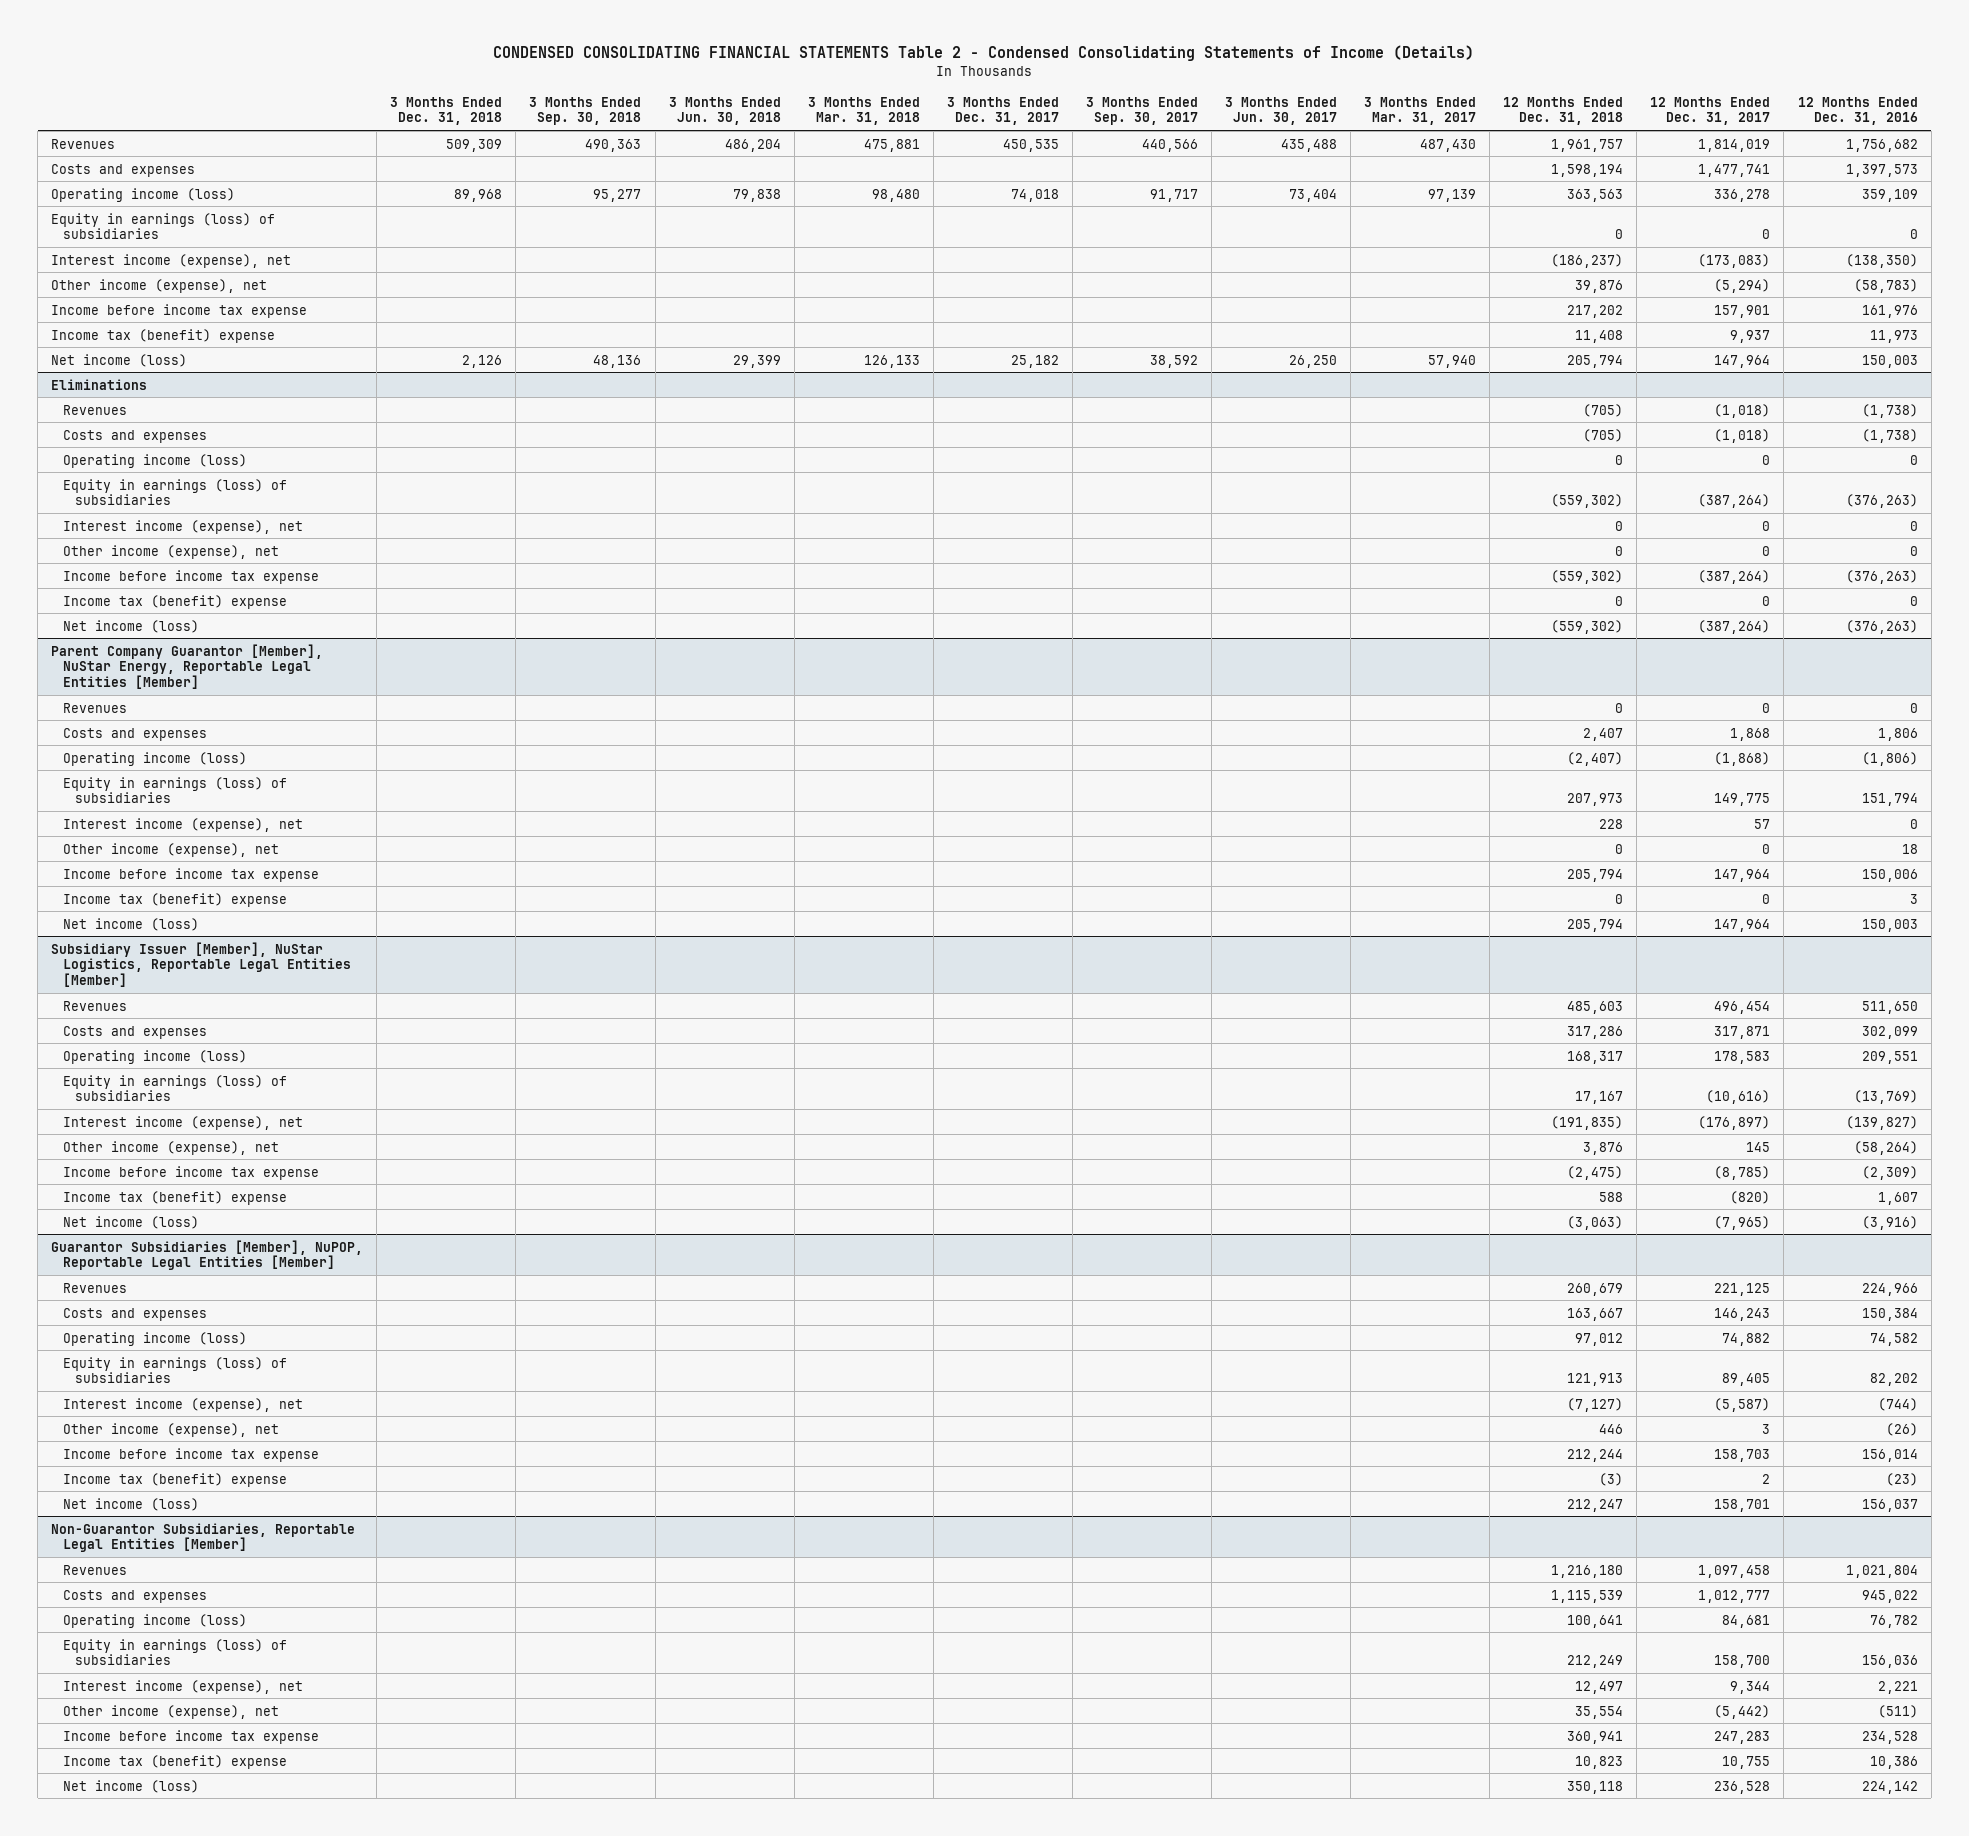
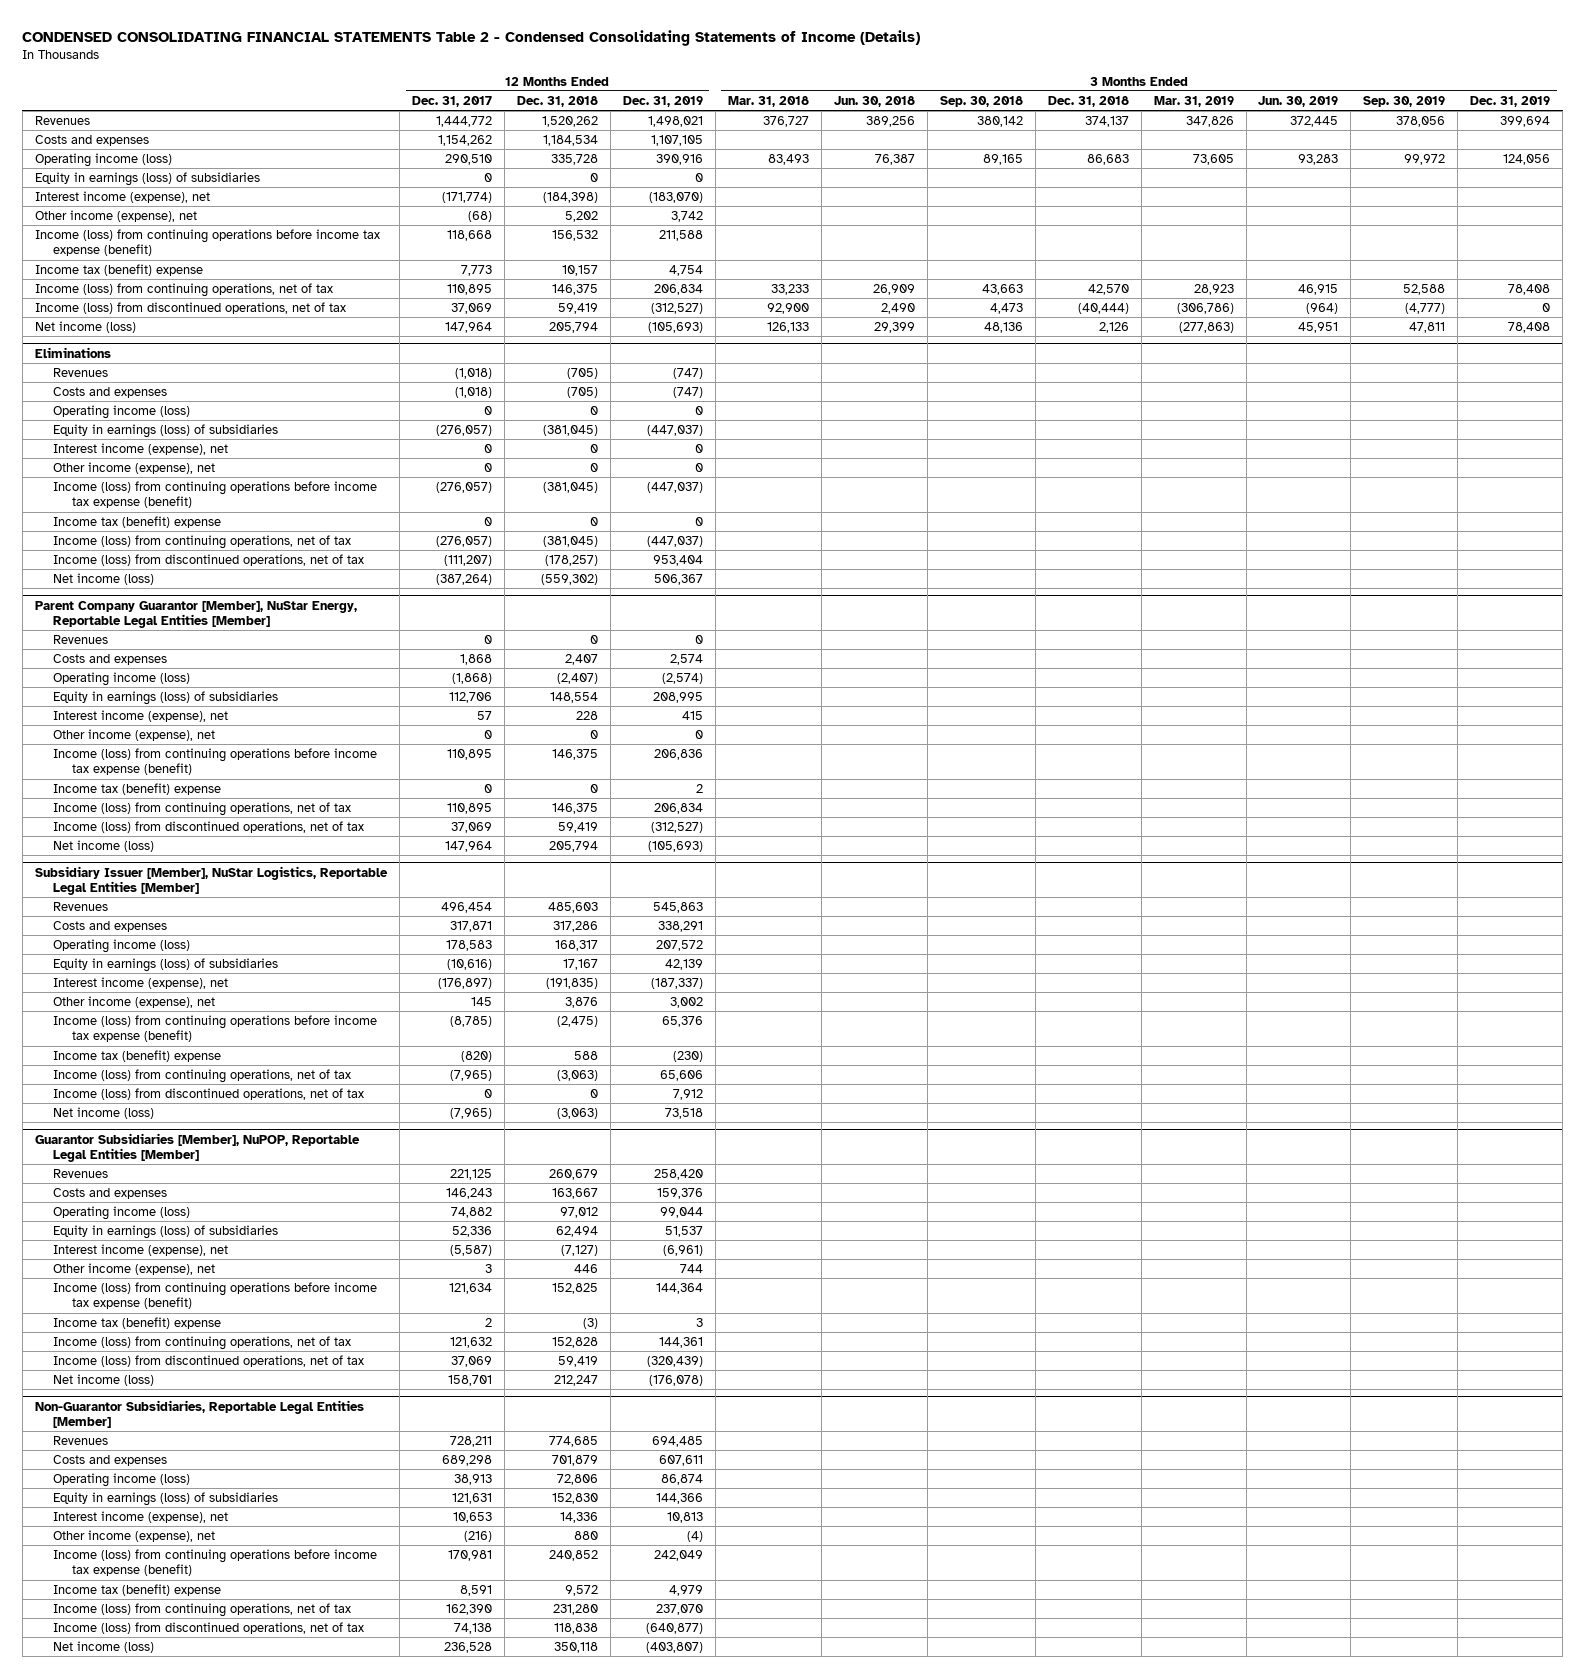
[946,96,1059,126] 3 Months Ended Dec. 31, 2017 -> none
[1085,96,1198,126] 3 Months Ended Sep. 30, 2017 -> none
[1225,96,1338,126] 3 Months Ended Jun. 30, 2017 -> none
[1364,96,1477,126] 3 Months Ended Mar. 31, 2017 -> none
[1797,96,1918,126] 12 Months Ended Dec. 31, 2016 -> none
none -> [622,95,703,107] Dec. 31, 2019
none -> [1153,95,1234,107] Mar. 31, 2019
none -> [1258,95,1339,107] Jun. 30, 2019
none -> [1363,95,1446,107] Sep. 30, 2019
none -> [1470,95,1551,107] Dec. 31, 2019
[446,138,503,152] 509,309 -> [1084,115,1129,127] 374,137
[585,138,642,152] 490,363 -> [976,115,1023,127] 380,142
[724,138,781,152] 486,204 -> [865,115,915,127] 389,256
[863,138,920,152] 475,881 -> [762,115,809,127] 376,727
[1551,138,1624,152] 1,961,757 -> [541,115,598,127] 1,520,262
[1698,138,1771,152] 1,814,019 -> [435,115,492,127] 1,444,772
[1551,163,1624,177] 1,598,194 -> [542,134,598,146] 1,184,534
[1698,163,1771,177] 1,477,741 -> [437,134,492,146] 1,154,262
[454,188,503,202] 89,968 -> [1086,153,1129,165] 86,683
[593,188,642,202] 95,277 -> [982,153,1023,165] 89,165
[732,188,781,202] 79,838 -> [874,153,915,165] 76,387
[871,188,920,202] 98,480 -> [767,153,809,165] 83,493
[1567,188,1624,202] 363,563 -> [550,153,598,165] 335,728
[1714,188,1771,202] 336,278 -> [444,153,492,165] 290,510
[51,303,308,318] Income before income tax expense -> none
[1551,253,1624,268] (186,237) -> [542,191,598,203] (184,398)
[1698,253,1771,268] (173,083) -> [441,191,492,203] (171,774)
[1575,279,1624,293] 39,876 -> [564,210,598,222] 5,202
[1714,278,1771,293] (5,294) -> [467,210,492,222] (68)
none -> [34,228,380,257] Income (loss) from continuing operations before income tax expense (benefit)
[1575,329,1624,343] 11,408 -> [561,264,598,276] 10,157
[1730,329,1771,343] 9,937 -> [460,264,492,276] 7,773
none -> [34,282,333,297] Income (loss) from continuing operations, net of tax
none -> [34,301,346,314] Income (loss) from discontinued operations, net of tax
[1551,494,1624,509] (559,302) -> [542,424,598,436] (381,045)
[1698,494,1771,509] (387,264) -> [435,424,492,436] (276,057)
[63,569,320,584] Income before income tax expense -> none
none -> [53,480,378,509] Income (loss) from continuing operations before income tax expense (benefit)
none -> [53,534,352,549] Income (loss) from continuing operations, net of tax
none -> [53,553,365,566] Income (loss) from discontinued operations, net of tax
[1567,793,1624,807] 207,973 -> [549,691,598,703] 148,554
[1714,793,1771,807] 149,775 -> [448,691,492,703] 112,706
[63,867,320,882] Income before income tax expense -> none
none -> [53,747,378,776] Income (loss) from continuing operations before income tax expense (benefit)
none -> [53,801,352,816] Income (loss) from continuing operations, net of tax
none -> [53,820,365,833] Income (loss) from discontinued operations, net of tax
[63,1165,320,1180] Income before income tax expense -> [53,1014,378,1043] Income (loss) from continuing operations before income tax expense (benefit)
none -> [53,1068,352,1083] Income (loss) from continuing operations, net of tax
none -> [53,1087,365,1100] Income (loss) from discontinued operations, net of tax
[1567,1373,1624,1387] 121,913 -> [555,1225,598,1237] 62,494
[1722,1373,1771,1387] 89,405 -> [451,1225,492,1237] 52,336
[63,1447,320,1462] Income before income tax expense -> none
none -> [53,1281,378,1310] Income (loss) from continuing operations before income tax expense (benefit)
none -> [53,1335,352,1350] Income (loss) from continuing operations, net of tax
none -> [53,1354,365,1367] Income (loss) from discontinued operations, net of tax
[63,1729,320,1744] Income before income tax expense -> none
[1551,1564,1624,1578] 1,216,180 -> [548,1435,598,1447] 774,685
[1698,1564,1771,1578] 1,097,458 -> [449,1435,492,1447] 728,211
[1551,1589,1624,1603] 1,115,539 -> [551,1454,598,1466] 701,879
[1698,1589,1771,1603] 1,012,777 -> [441,1454,492,1466] 689,298
[1567,1614,1624,1628] 100,641 -> [556,1473,598,1485] 72,806
[1722,1614,1771,1628] 84,681 -> [453,1473,492,1485] 38,913
[1567,1655,1624,1669] 212,249 -> [551,1492,598,1504] 152,830
[1714,1655,1771,1669] 158,700 -> [451,1492,492,1504] 121,631
[1575,1680,1624,1694] 12,497 -> [559,1511,598,1523] 14,336
[1730,1680,1771,1694] 9,344 -> [452,1511,492,1523] 10,653
[1575,1705,1624,1719] 35,554 -> [573,1530,598,1540] 880
[1714,1704,1771,1719] (5,442) -> [463,1530,492,1542] (216)
none -> [53,1548,378,1577] Income (loss) from continuing operations before income tax expense (benefit)
[1575,1755,1624,1769] 10,823 -> [564,1584,598,1596] 9,572
[1722,1755,1771,1769] 10,755 -> [459,1584,492,1596] 8,591
none -> [53,1602,352,1617] Income (loss) from continuing operations, net of tax
none -> [53,1621,365,1634] Income (loss) from discontinued operations, net of tax

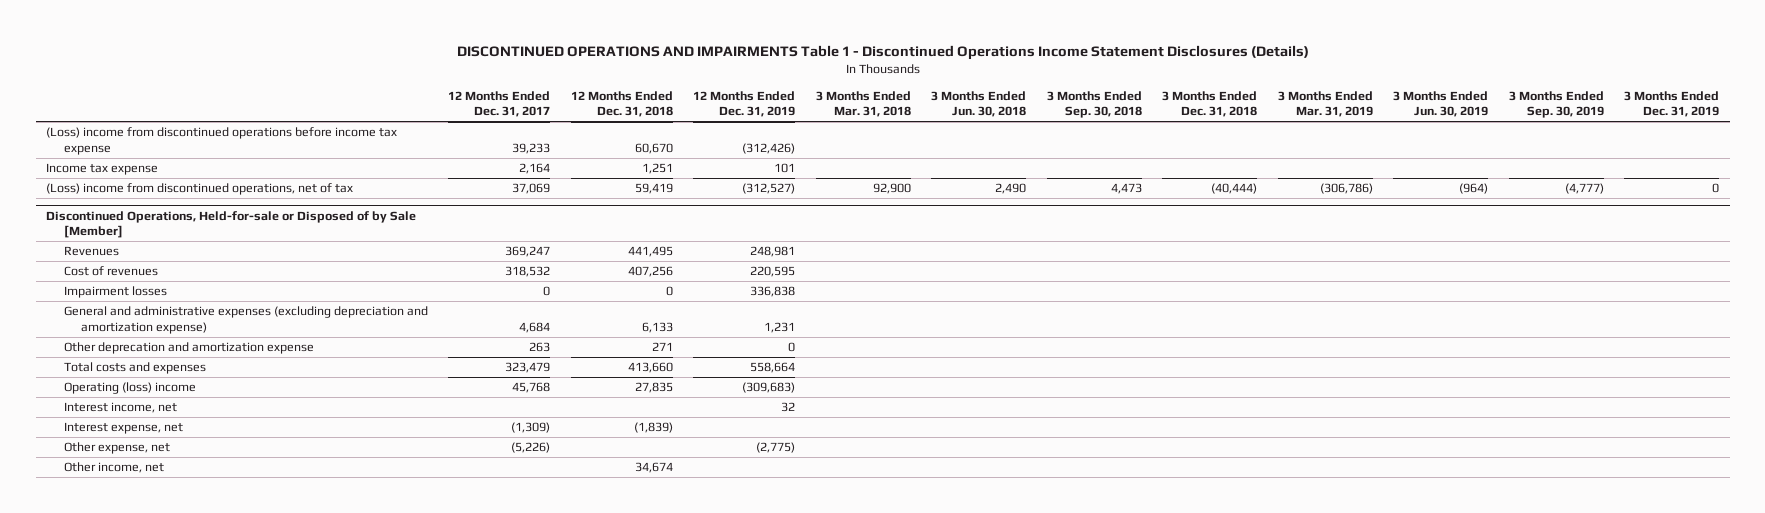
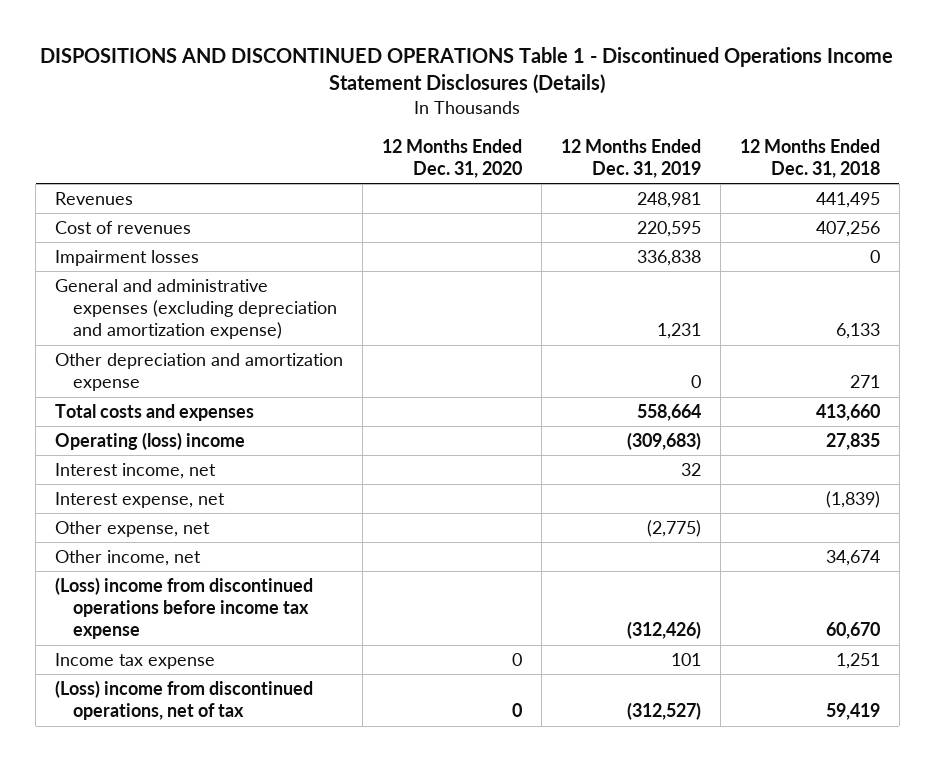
[456,44,1309,60] DISCONTINUED OPERATIONS AND IMPAIRMENTS Table 1 - Discontinued Operations Income Statement Disclosures (Details) -> [40,47,894,95] DISPOSITIONS AND DISCONTINUED OPERATIONS Table 1 - Discontinued Operations Income Statement Disclosures (Details)
[448,90,551,118] 12 Months Ended Dec. 31, 2017 -> none
[815,90,911,118] 3 Months Ended Mar. 31, 2018 -> none
[931,90,1027,118] 3 Months Ended Jun. 30, 2018 -> none
[1046,90,1142,119] 3 Months Ended Sep. 30, 2018 -> none
[1162,90,1258,118] 3 Months Ended Dec. 31, 2018 -> none
[1277,90,1373,118] 3 Months Ended Mar. 31, 2019 -> none
[1393,90,1489,118] 3 Months Ended Jun. 30, 2019 -> none
[1508,90,1604,119] 3 Months Ended Sep. 30, 2019 -> none
[1624,90,1720,118] 3 Months Ended Dec. 31, 2019 -> none
none -> [382,138,523,178] 12 Months Ended Dec. 31, 2020
[45,211,416,239] Discontinued Operations, Held-for-sale or Disposed of by Sale [Member] -> none
[63,342,314,355] Other deprecation and amortization expense -> [55,353,344,392] Other depreciation and amortization expense
[45,127,397,155] (Loss) income from discontinued operations before income tax expense -> [55,577,314,640] (Loss) income from discontinued operations before income tax expense
[45,163,158,176] Income tax expense -> [55,653,216,670] Income tax expense
[45,183,353,196] (Loss) income from discontinued operations, net of tax -> [55,680,314,721] (Loss) income from discontinued operations, net of tax

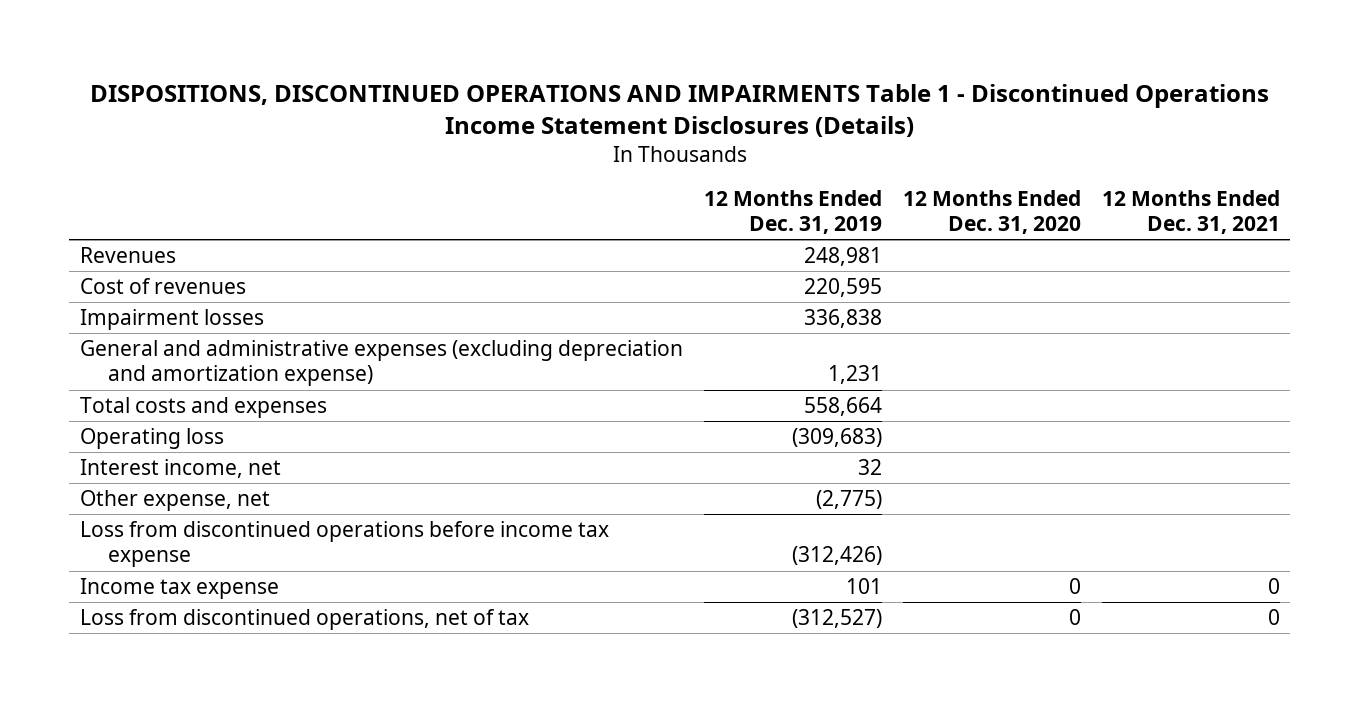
[40,47,894,95] DISPOSITIONS AND DISCONTINUED OPERATIONS Table 1 - Discontinued Operations Income Statement Disclosures (Details) -> [89,83,1269,137] DISPOSITIONS, DISCONTINUED OPERATIONS AND IMPAIRMENTS Table 1 - Discontinued Operations Income Statement Disclosures (Details)
[739,138,880,178] 12 Months Ended Dec. 31, 2018 -> none
none -> [1101,189,1280,234] 12 Months Ended Dec. 31, 2021
[55,353,344,392] Other depreciation and amortization expense -> none
[55,432,246,451] Operating (loss) income -> [79,428,224,450] Operating loss
[55,492,226,509] Interest expense, net -> none
[55,550,202,567] Other income, net -> none
[55,577,314,640] (Loss) income from discontinued operations before income tax expense -> [79,521,609,568] Loss from discontinued operations before income tax expense
[55,680,314,721] (Loss) income from discontinued operations, net of tax -> [79,609,529,631] Loss from discontinued operations, net of tax

